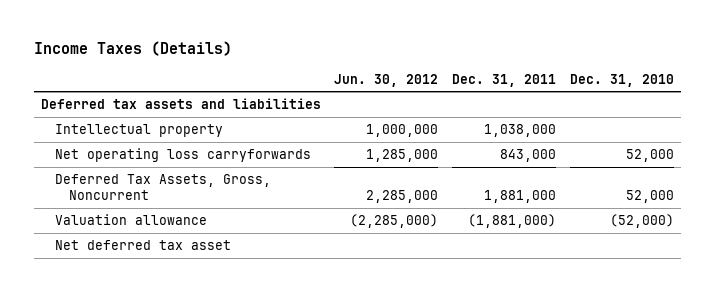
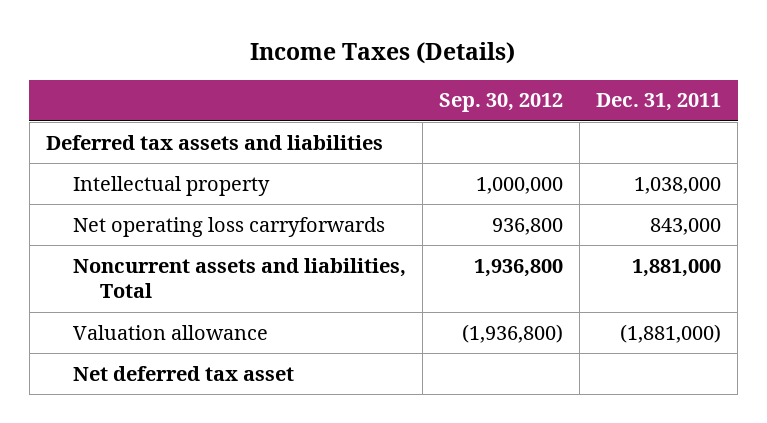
[334,73,439,87] Jun. 30, 2012 -> none
[569,73,674,87] Dec. 31, 2010 -> none
none -> [439,93,564,113] Sep. 30, 2012
[54,174,271,201] Deferred Tax Assets, Gross, Noncurrent -> [72,257,406,299] Noncurrent assets and liabilities, Total

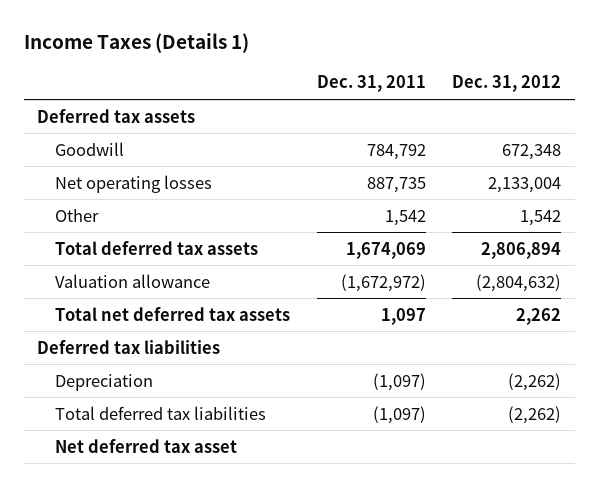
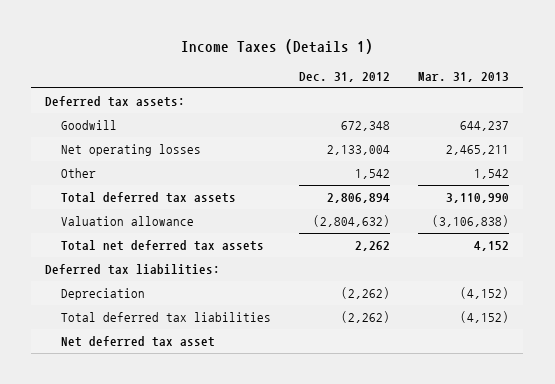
[316,75,426,93] Dec. 31, 2011 -> none
none -> [418,72,510,83] Mar. 31, 2013
[37,108,196,123] Deferred tax assets -> [45,95,186,107] Deferred tax assets:
[37,339,221,354] Deferred tax liabilities -> [45,263,221,275] Deferred tax liabilities:

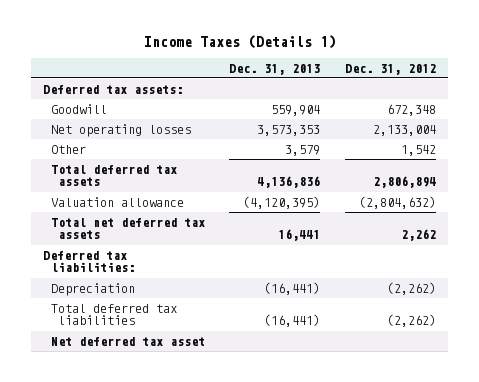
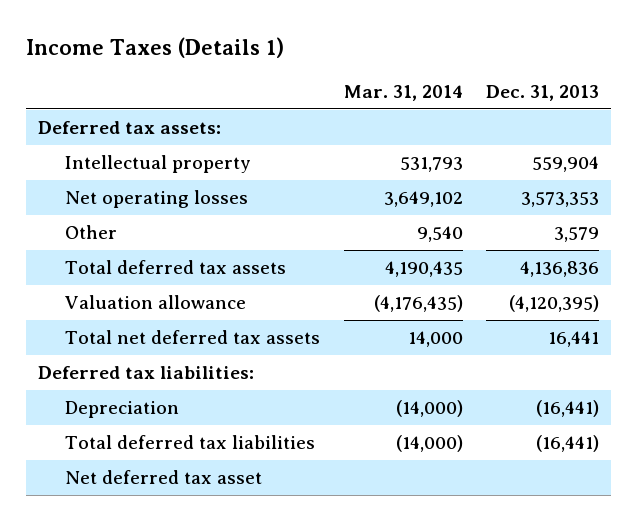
[344,63,436,75] Dec. 31, 2012 -> none
none -> [343,85,463,102] Mar. 31, 2014
[50,104,107,115] Goodwill -> [65,154,252,173] Intellectual property

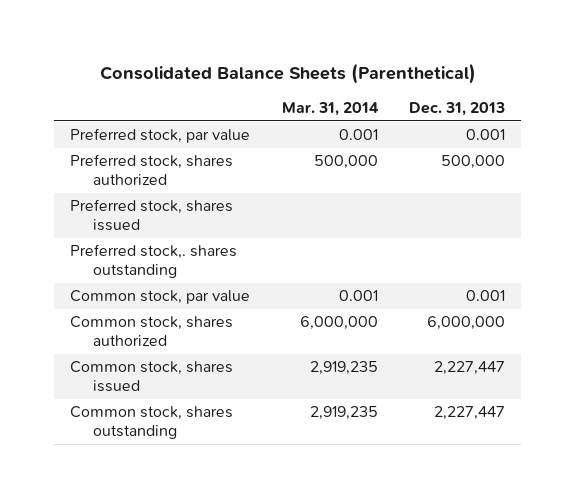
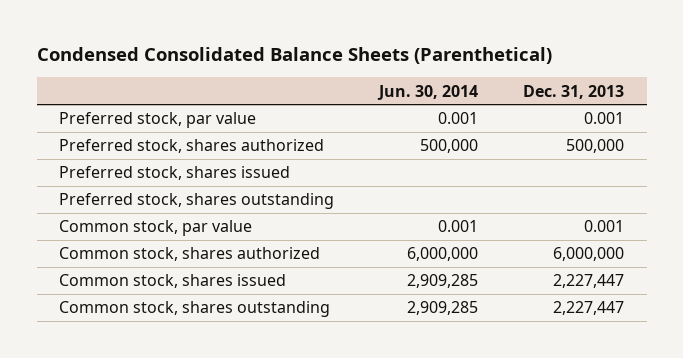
[99,62,476,84] Consolidated Balance Sheets (Parenthetical) -> [36,47,552,65] Condensed Consolidated Balance Sheets (Parenthetical)
[281,102,379,117] Mar. 31, 2014 -> none
none -> [377,84,479,100] Jun. 30, 2014
[70,244,238,279] Preferred stock,. shares outstanding -> [59,193,335,210] Preferred stock, shares outstanding

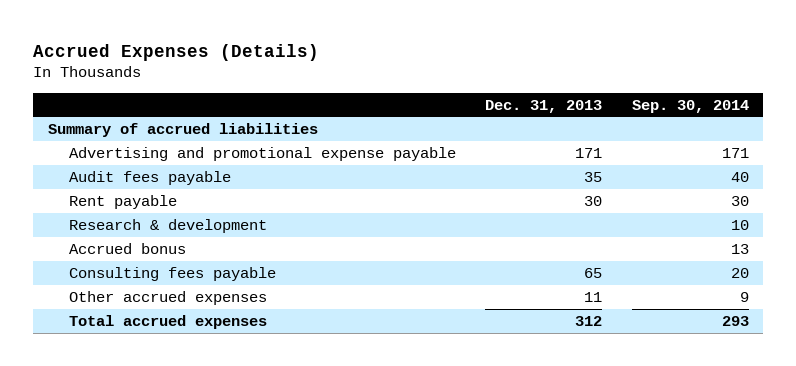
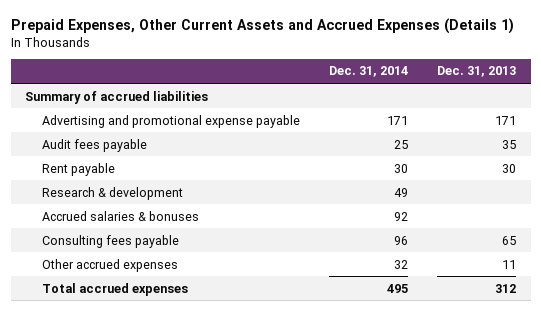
[32,43,319,61] Accrued Expenses (Details) -> [10,17,514,34] Prepaid Expenses, Other Current Assets and Accrued Expenses (Details 1)
[631,99,749,113] Sep. 30, 2014 -> none
none -> [328,66,408,78] Dec. 31, 2014
[68,242,186,254] Accrued bonus -> [41,210,199,221] Accrued salaries & bonuses

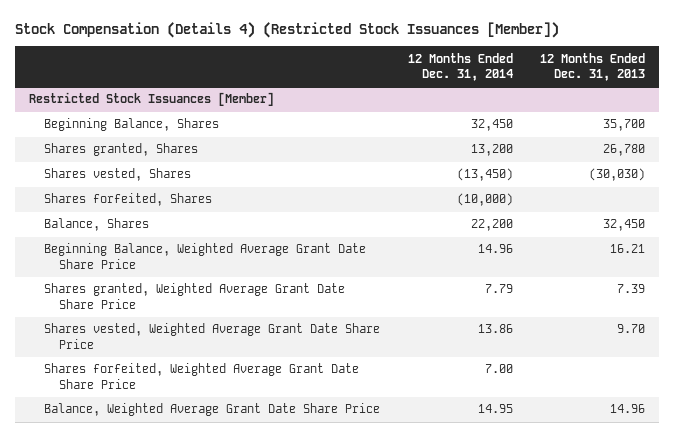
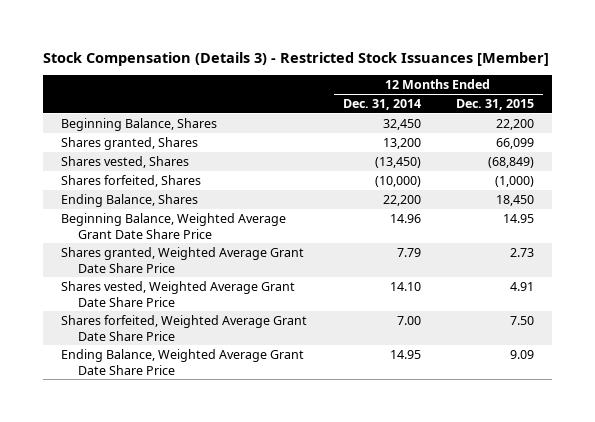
[15,22,560,39] Stock Compensation (Details 4) (Restricted Stock Issuances [Member]) -> [43,51,550,66] Stock Compensation (Details 3) - Restricted Stock Issuances [Member]
[540,52,646,82] 12 Months Ended Dec. 31, 2013 -> none
none -> [456,99,535,111] Dec. 31, 2015
[29,92,275,107] Restricted Stock Issuances [Member] -> none
[44,218,150,232] Balance, Shares -> [60,193,198,207] Ending Balance, Shares
[477,324,513,334] 13.86 -> [389,281,421,291] 14.10
[44,403,381,417] Balance, Weighted Average Grant Date Share Price -> [60,348,304,375] Ending Balance, Weighted Average Grant Date Share Price

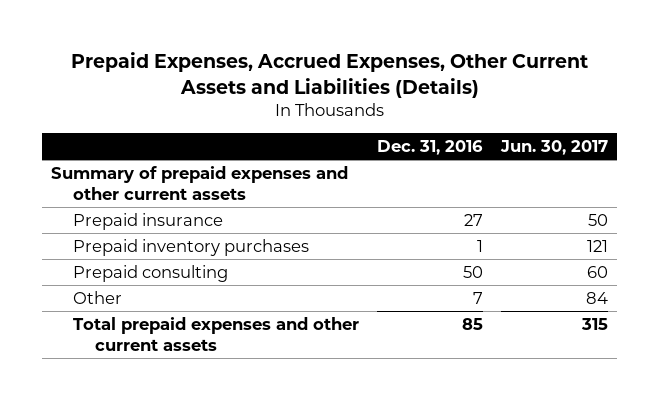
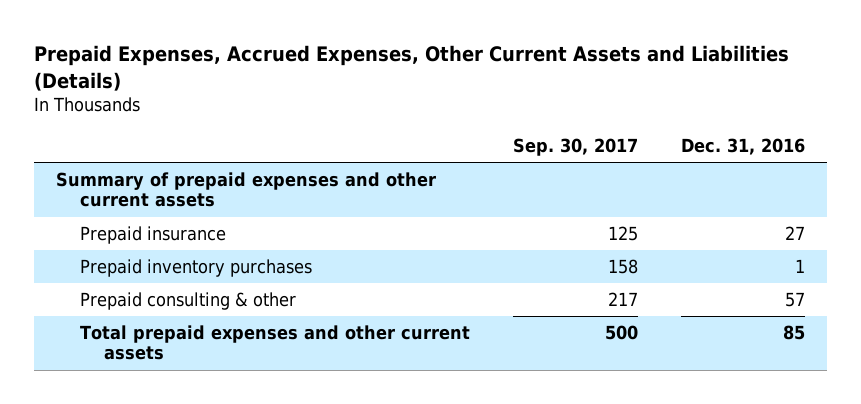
[500,140,609,156] Jun. 30, 2017 -> none
none -> [512,137,638,156] Sep. 30, 2017
[72,265,228,283] Prepaid consulting -> none
[72,291,122,305] Other -> [79,291,296,310] Prepaid consulting & other
[473,292,484,305] 7 -> [785,291,806,307] 57

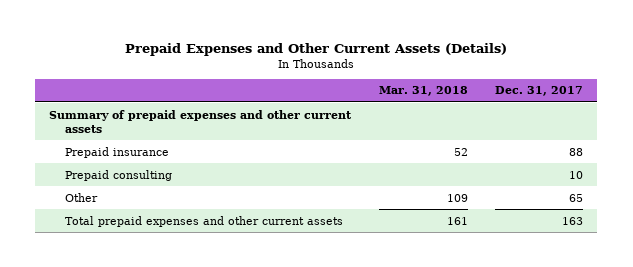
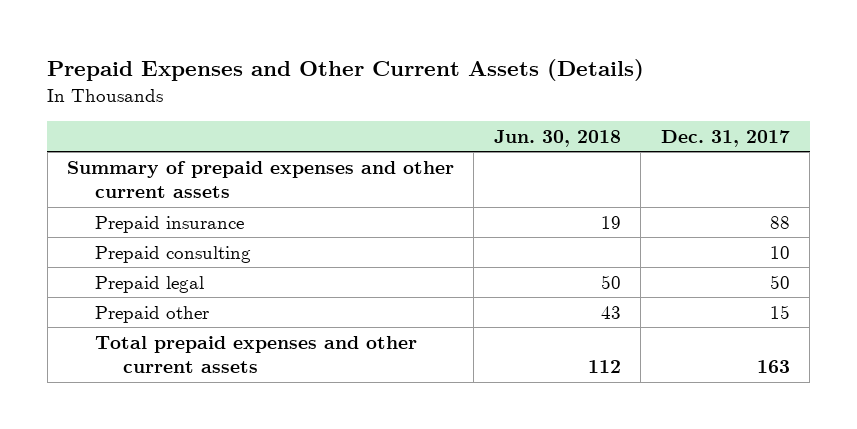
[378,86,468,97] Mar. 31, 2018 -> none
none -> [493,129,621,147] Jun. 30, 2018
none -> [95,275,205,293] Prepaid legal
[64,192,98,202] Other -> [95,305,210,323] Prepaid other
[569,193,584,202] 65 -> [769,304,790,319] 15

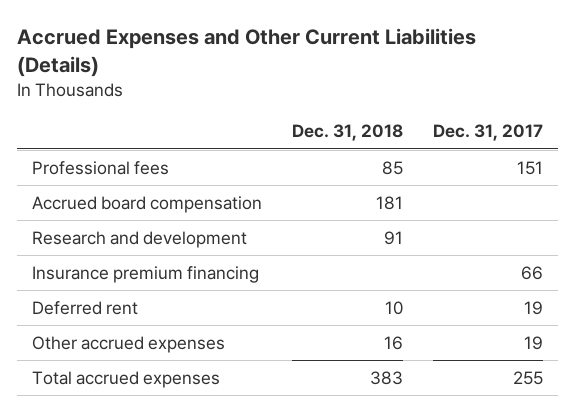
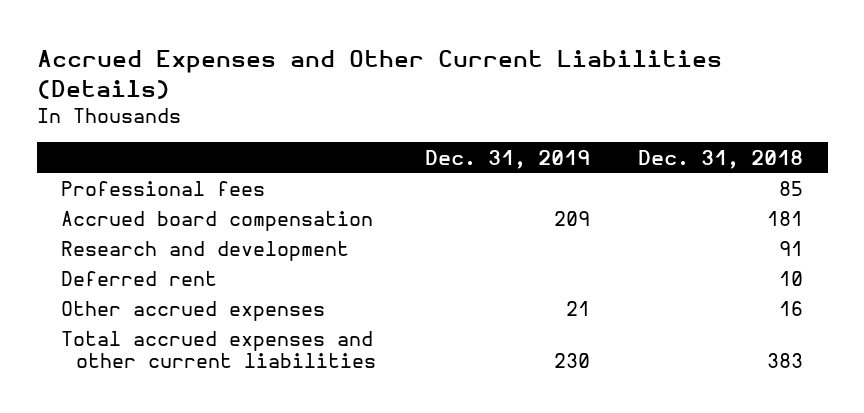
[433,124,544,142] Dec. 31, 2017 -> none
none -> [424,149,590,169] Dec. 31, 2019
[32,265,260,283] Insurance premium financing -> none
[32,370,221,388] Total accrued expenses -> [61,330,376,369] Total accrued expenses and other current liabilities

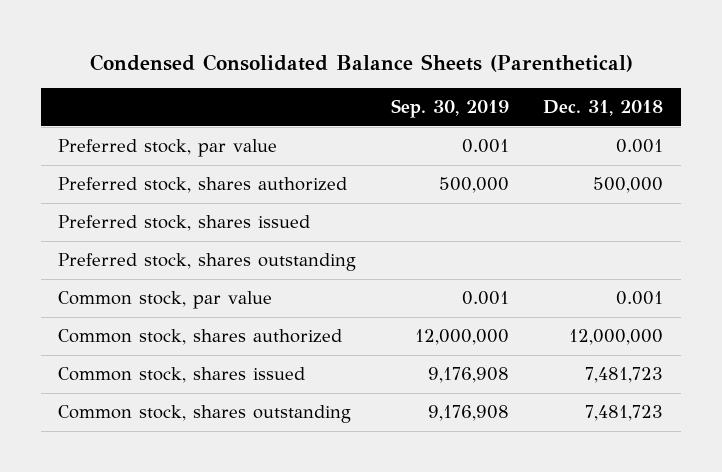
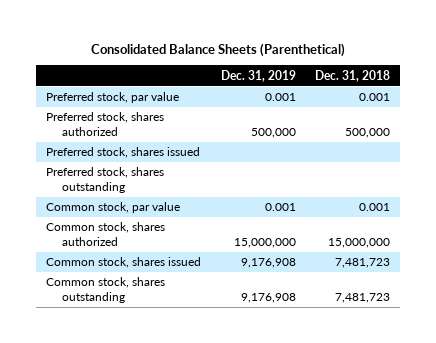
[89,53,633,72] Condensed Consolidated Balance Sheets (Parenthetical) -> [91,43,346,58] Consolidated Balance Sheets (Parenthetical)
[390,99,509,119] Sep. 30, 2019 -> none
none -> [220,69,296,82] Dec. 31, 2019
[569,329,664,346] 12,000,000 -> [327,237,390,248] 15,000,000

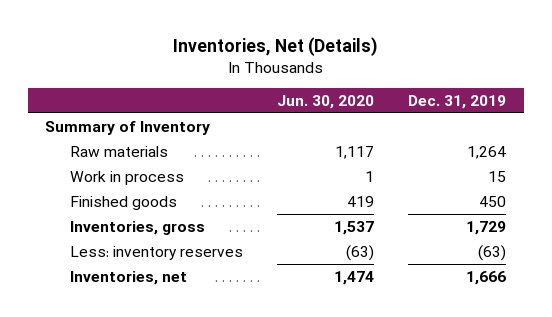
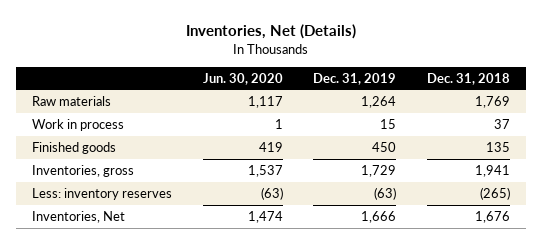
none -> [427,72,511,85] Dec. 31, 2018
[45,120,211,135] Summary of Inventory -> none
[69,270,187,285] Inventories, net -> [31,210,125,223] Inventories, Net

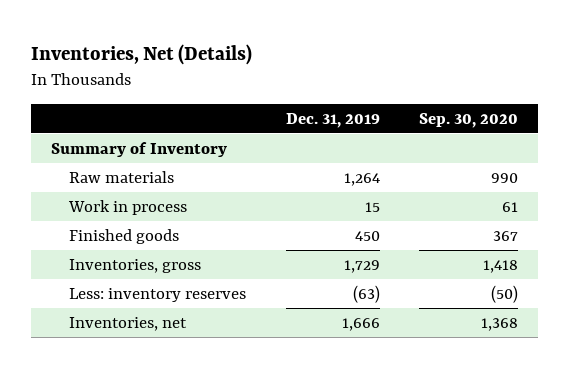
[202,72,283,85] Jun. 30, 2020 -> none
[427,72,511,85] Dec. 31, 2018 -> none
none -> [419,112,519,128] Sep. 30, 2020
none -> [50,141,227,157] Summary of Inventory
[31,210,125,223] Inventories, Net -> [68,316,187,331] Inventories, net

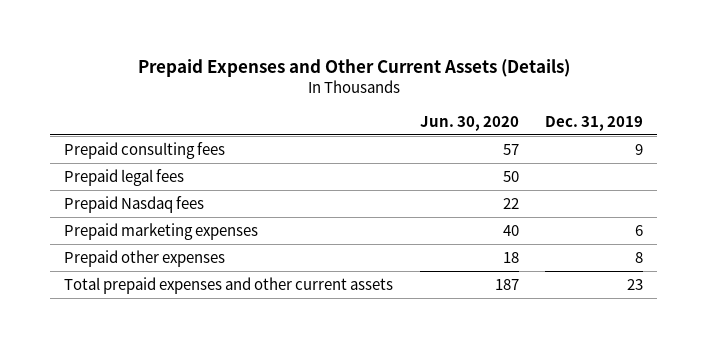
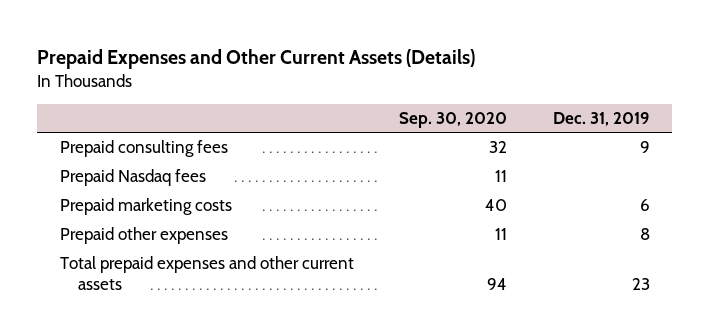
[419,115,519,131] Jun. 30, 2020 -> none
none -> [399,111,508,128] Sep. 30, 2020
[63,168,184,186] Prepaid legal fees -> none
[63,222,258,240] Prepaid marketing expenses -> [60,198,233,216] Prepaid marketing costs

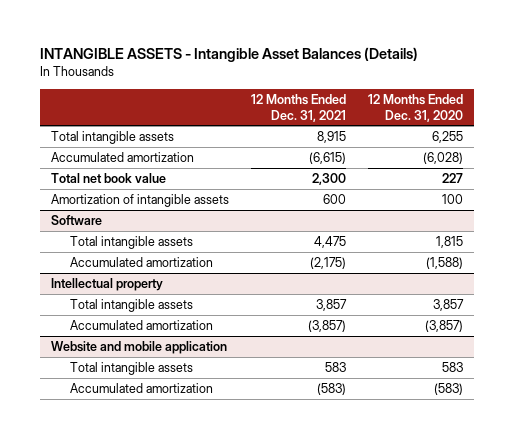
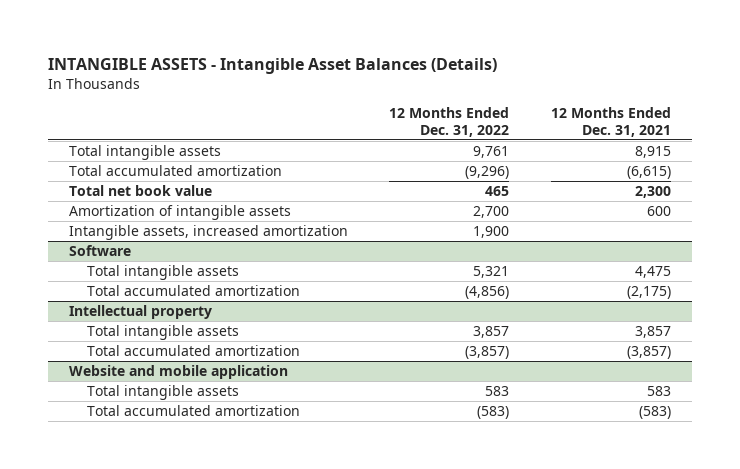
[367,93,463,122] 12 Months Ended Dec. 31, 2020 -> none
none -> [389,107,510,137] 12 Months Ended Dec. 31, 2022
[50,151,194,162] Accumulated amortization -> [68,165,282,177] Total accumulated amortization
none -> [68,225,348,241] Intangible assets, increased amortization
[70,256,214,267] Accumulated amortization -> [86,285,300,297] Total accumulated amortization
[70,319,214,330] Accumulated amortization -> [86,345,300,357] Total accumulated amortization
[70,382,214,393] Accumulated amortization -> [86,405,300,417] Total accumulated amortization

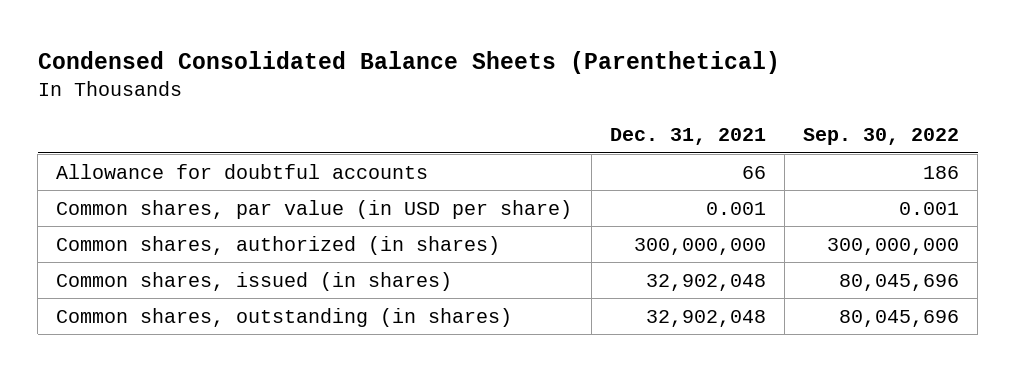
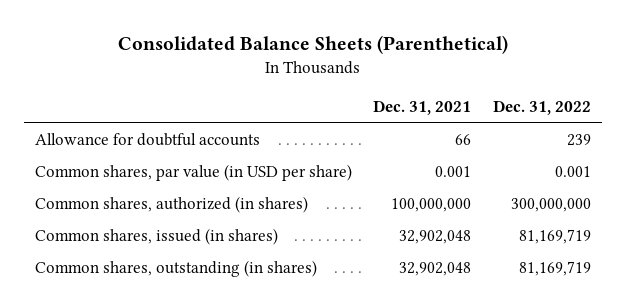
[37,50,780,74] Condensed Consolidated Balance Sheets (Parenthetical) -> [117,35,508,55] Consolidated Balance Sheets (Parenthetical)
[802,128,959,146] Sep. 30, 2022 -> none
none -> [492,99,591,115] Dec. 31, 2022
[633,237,766,255] 300,000,000 -> [391,197,472,212] 100,000,000

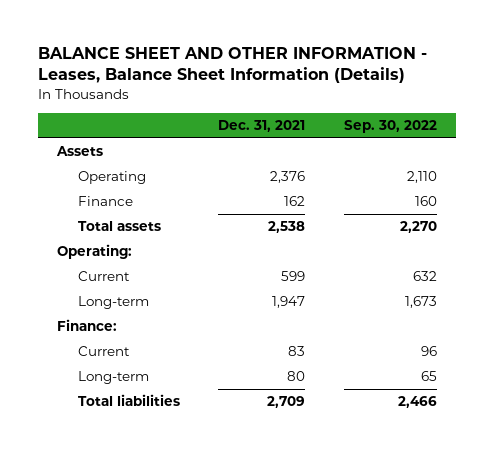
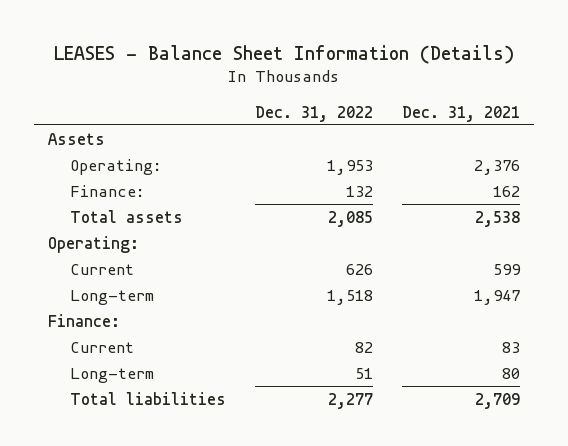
[37,47,427,84] BALANCE SHEET AND OTHER INFORMATION - Leases, Balance Sheet Information (Details) -> [53,44,514,64] LEASES - Balance Sheet Information (Details)
[343,119,437,133] Sep. 30, 2022 -> none
none -> [254,105,373,122] Dec. 31, 2022
[77,171,146,185] Operating -> [70,158,163,175] Operating:
[77,196,133,207] Finance -> [70,184,146,197] Finance:

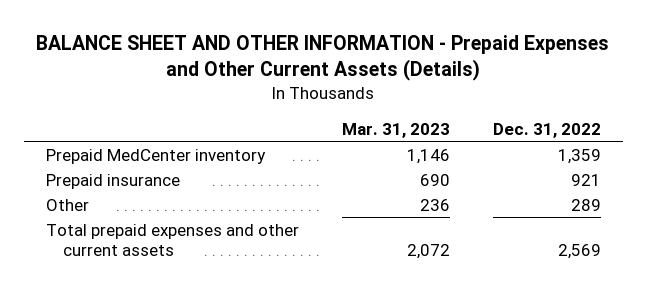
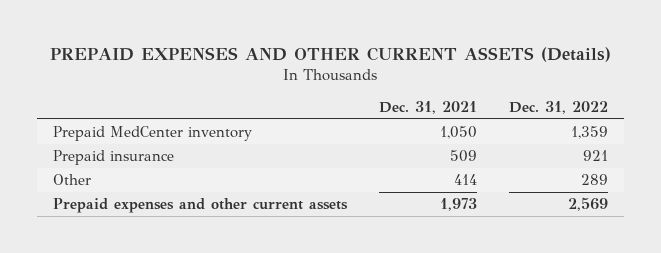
[36,35,610,82] BALANCE SHEET AND OTHER INFORMATION - Prepaid Expenses and Other Current Assets (Details) -> [50,46,612,62] PREPAID EXPENSES AND OTHER CURRENT ASSETS (Details)
[341,122,450,138] Mar. 31, 2023 -> none
none -> [378,101,477,115] Dec. 31, 2021
[45,223,299,256] Total prepaid expenses and other current assets -> [52,197,348,213] Prepaid expenses and other current assets

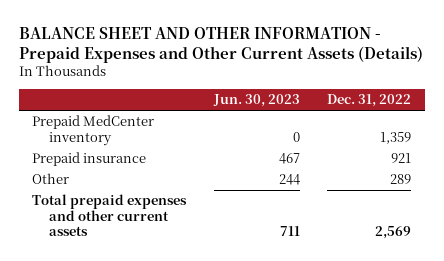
[50,46,612,62] PREPAID EXPENSES AND OTHER CURRENT ASSETS (Details) -> [18,26,423,63] BALANCE SHEET AND OTHER INFORMATION - Prepaid Expenses and Other Current Assets (Details)
[378,101,477,115] Dec. 31, 2021 -> none
none -> [212,94,300,108] Jun. 30, 2023
[52,197,348,213] Prepaid expenses and other current assets -> [32,194,188,237] Total prepaid expenses and other current assets

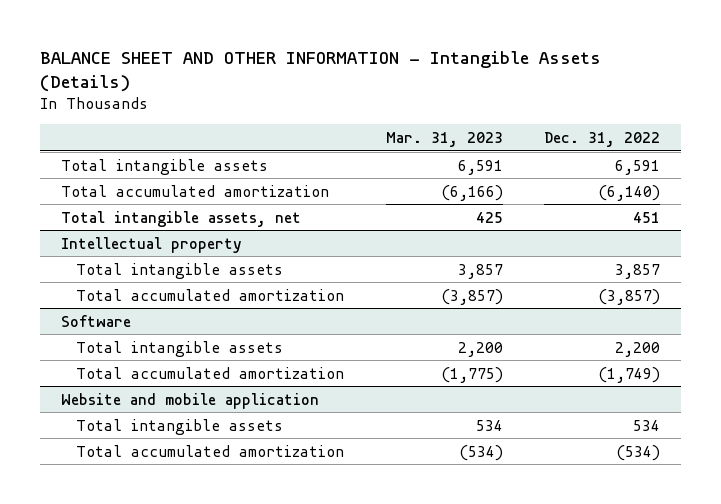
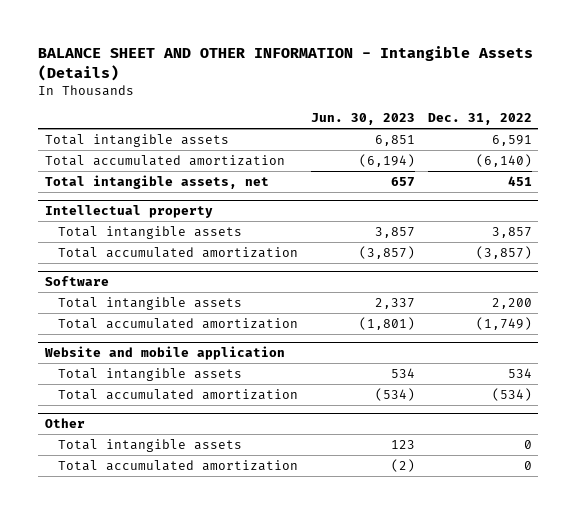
[385,131,503,147] Mar. 31, 2023 -> none
none -> [310,113,415,126] Jun. 30, 2023
none -> [44,417,85,428] Other
none -> [57,438,242,452] Total intangible assets
none -> [57,459,298,471] Total accumulated amortization

